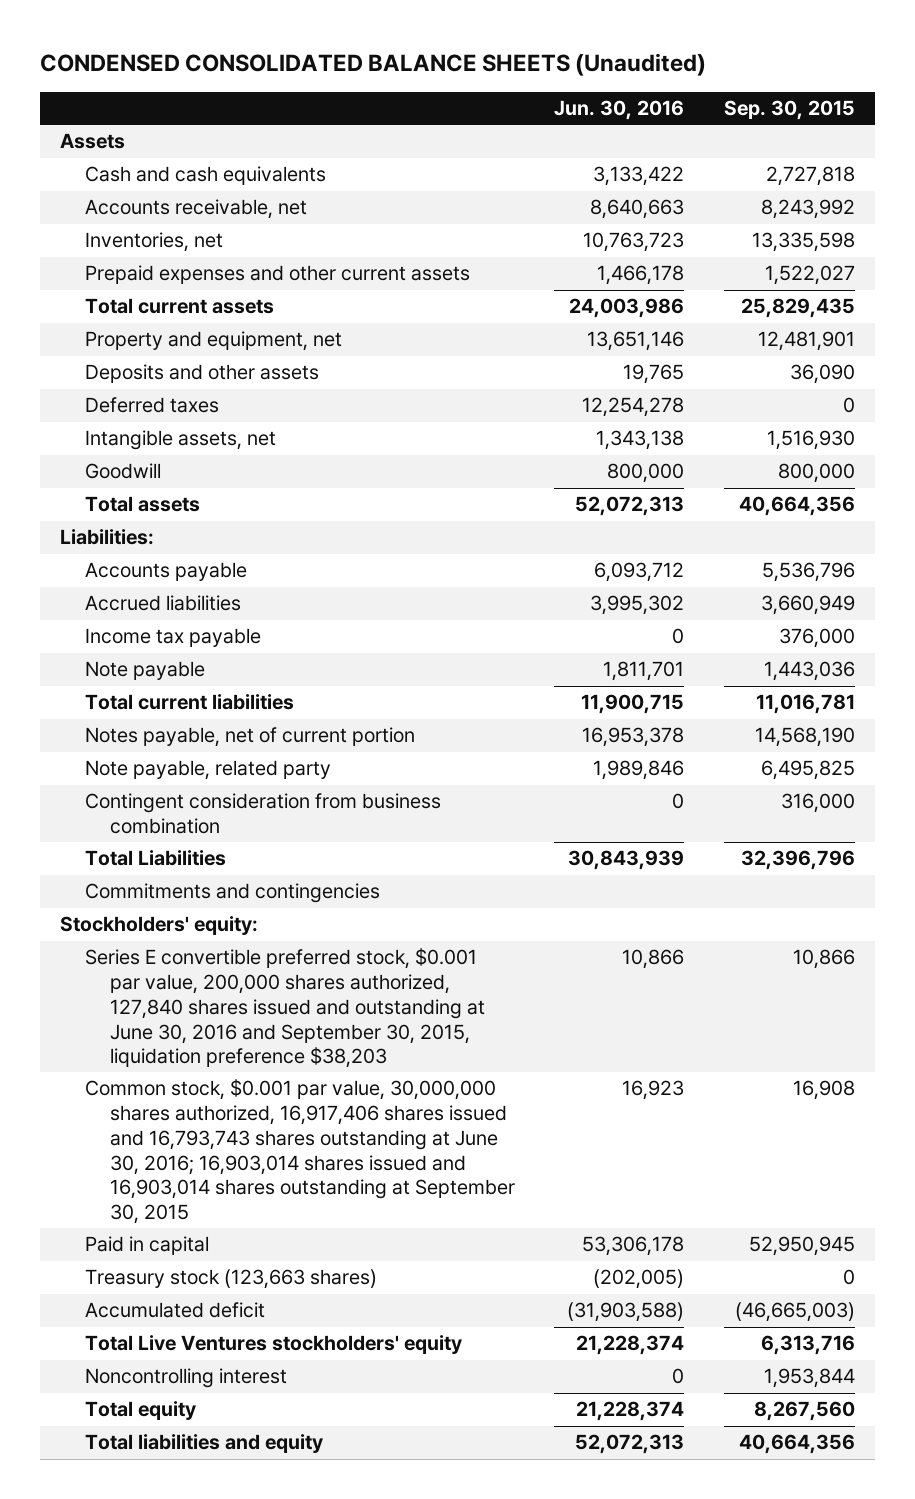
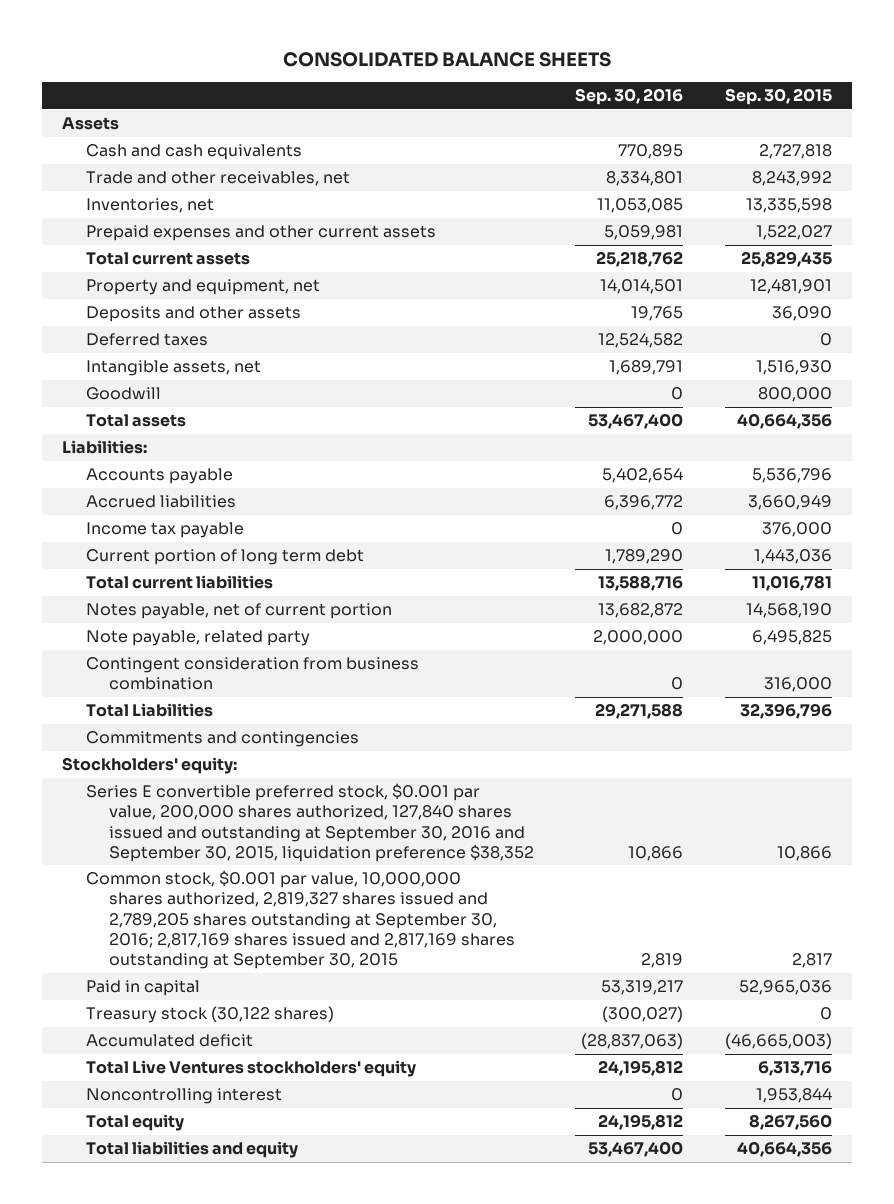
[40,53,707,77] CONDENSED CONSOLIDATED BALANCE SHEETS (Unaudited) -> [282,52,611,68] CONSOLIDATED BALANCE SHEETS
[554,99,685,120] Jun. 30, 2016 -> none
none -> [575,88,684,106] Sep. 30, 2016
[84,199,307,220] Accounts receivable, net -> [85,171,350,187] Trade and other receivables, net
[84,661,205,681] Note payable -> [85,549,364,566] Current portion of long term debt
[84,948,485,1069] Series E convertible preferred stock, $0.001 par value, 200,000 shares authorized, 127,840 shares issued and outstanding at June 30, 2016 and September 30, 2015, liquidation preference $38,203 -> [85,783,535,862] Series E convertible preferred stock, $0.001 par value, 200,000 shares authorized, 127,840 shares issued and outstanding at September 30, 2016 and September 30, 2015, liquidation preference $38,352
[84,1079,515,1225] Common stock, $0.001 par value, 30,000,000 shares authorized, 16,917,406 shares issued and 16,793,743 shares outstanding at June 30, 2016; 16,903,014 shares issued and 16,903,014 shares outstanding at September 30, 2015 -> [85,870,516,970] Common stock, $0.001 par value, 10,000,000 shares authorized, 2,819,327 shares issued and 2,789,205 shares outstanding at September 30, 2016; 2,817,169 shares issued and 2,817,169 shares outstanding at September 30, 2015
[793,1080,856,1101] 16,908 -> [791,953,832,969] 2,817
[749,1236,856,1257] 52,950,945 -> [738,980,832,996] 52,965,036
[84,1269,377,1290] Treasury stock (123,663 shares) -> [85,1006,334,1024] Treasury stock (30,122 shares)

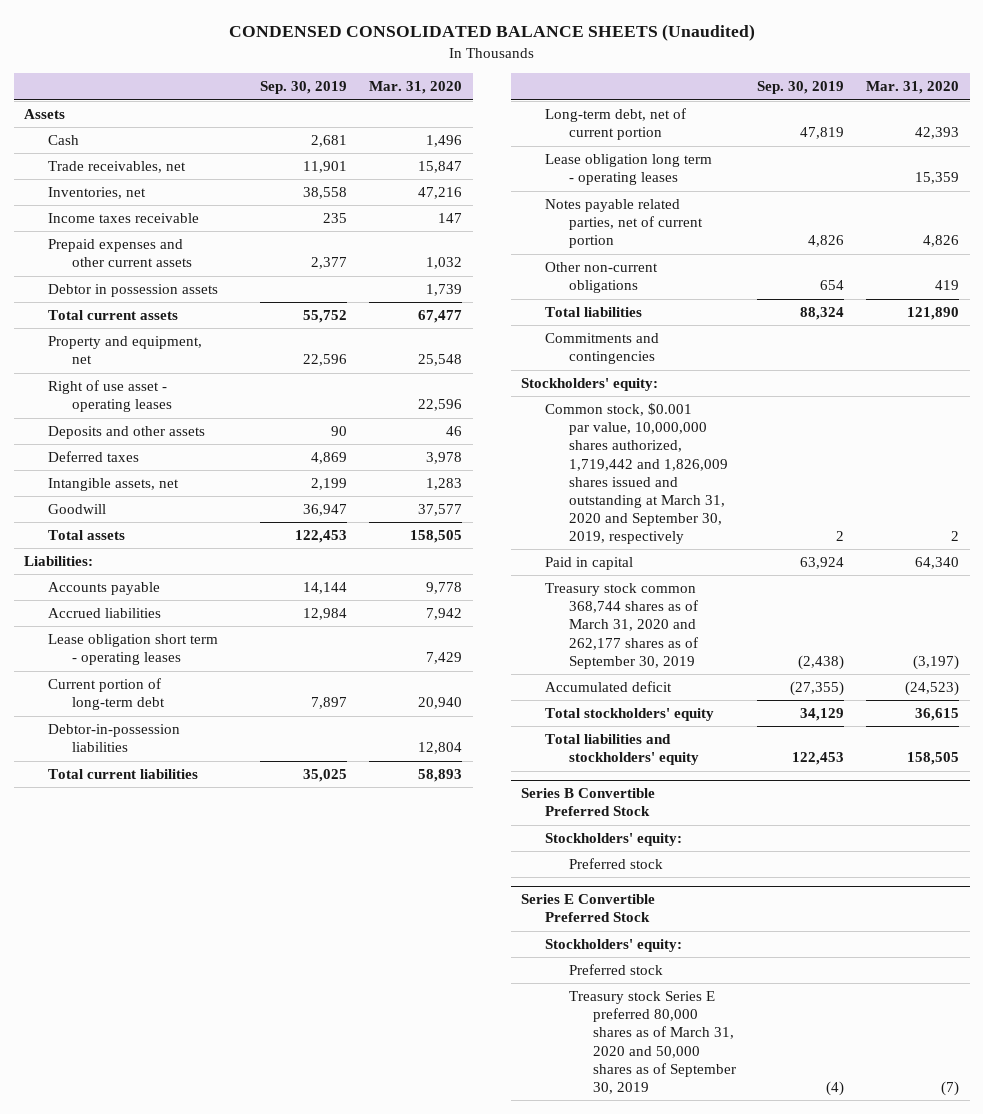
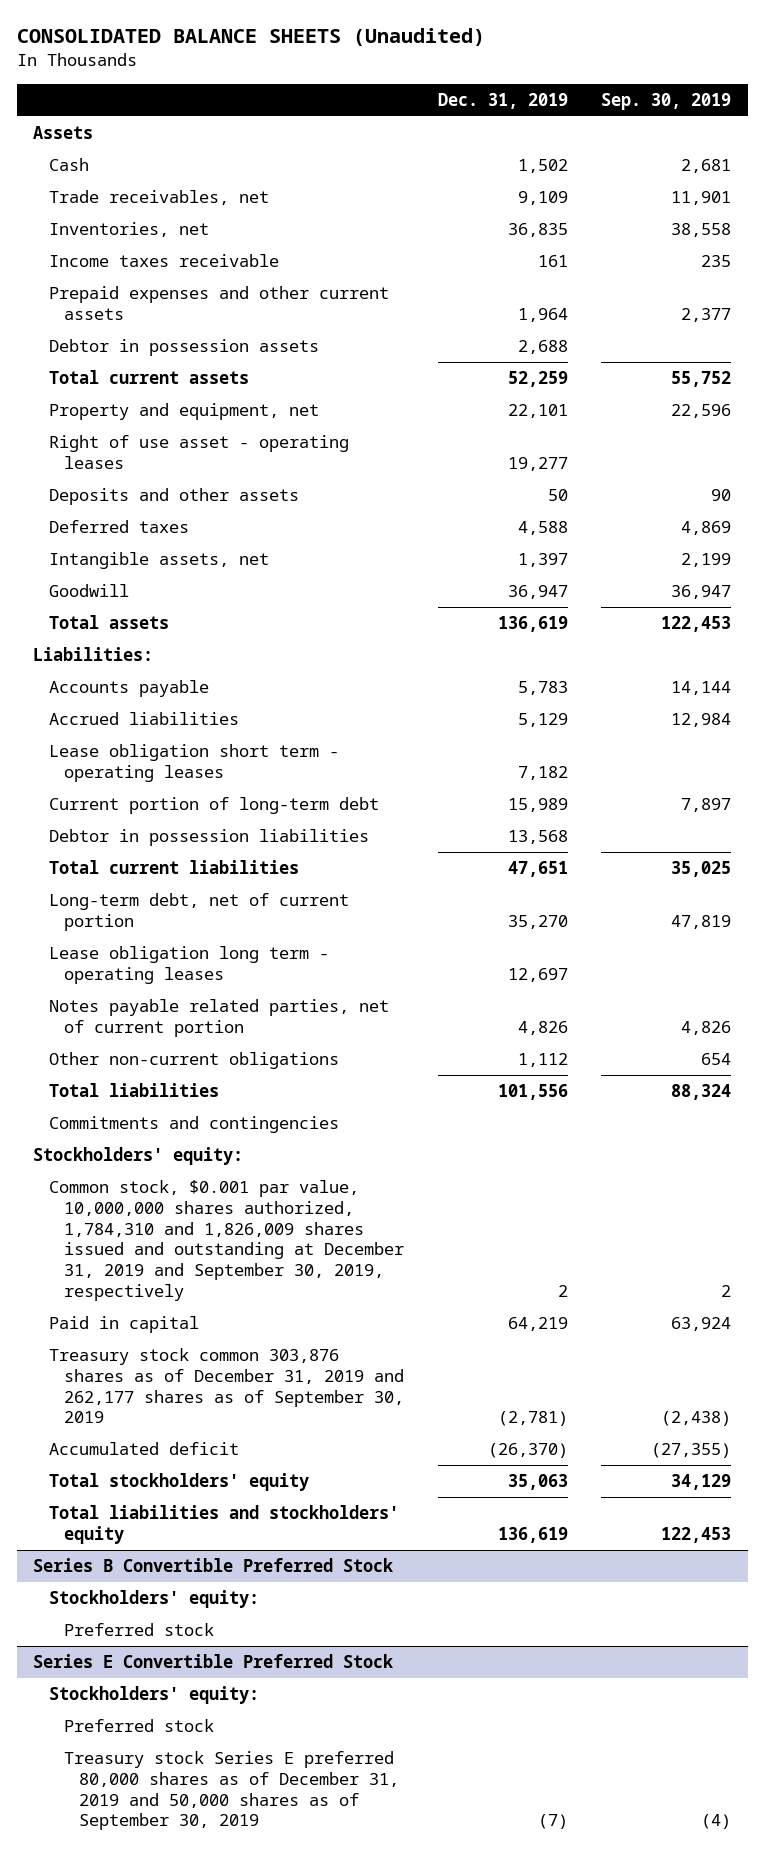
[228,24,755,42] CONDENSED CONSOLIDATED BALANCE SHEETS (Unaudited) -> [16,28,485,47] CONSOLIDATED BALANCE SHEETS (Unaudited)
[368,81,462,95] Mar. 31, 2020 -> none
none -> [437,92,568,109] Dec. 31, 2019
[48,724,181,753] Debtor-in-possession liabilities -> [48,829,369,847] Debtor in possession liabilities
[545,403,728,544] Common stock, $0.001 par value, 10,000,000 shares authorized, 1,719,442 and 1,826,009 shares issued and outstanding at March 31, 2020 and September 30, 2019, respectively -> [48,1180,404,1301] Common stock, $0.001 par value, 10,000,000 shares authorized, 1,784,310 and 1,826,009 shares issued and outstanding at December 31, 2019 and September 30, 2019, respectively
[545,583,698,669] Treasury stock common 368,744 shares as of March 31, 2020 and 262,177 shares as of September 30, 2019 -> [48,1348,404,1424] Treasury stock common 303,876 shares as of December 31, 2019 and 262,177 shares as of September 30, 2019
[568,991,736,1094] Treasury stock Series E preferred 80,000 shares as of March 31, 2020 and 50,000 shares as of September 30, 2019 -> [63,1751,400,1831] Treasury stock Series E preferred 80,000 shares as of December 31, 2019 and 50,000 shares as of September 30, 2019

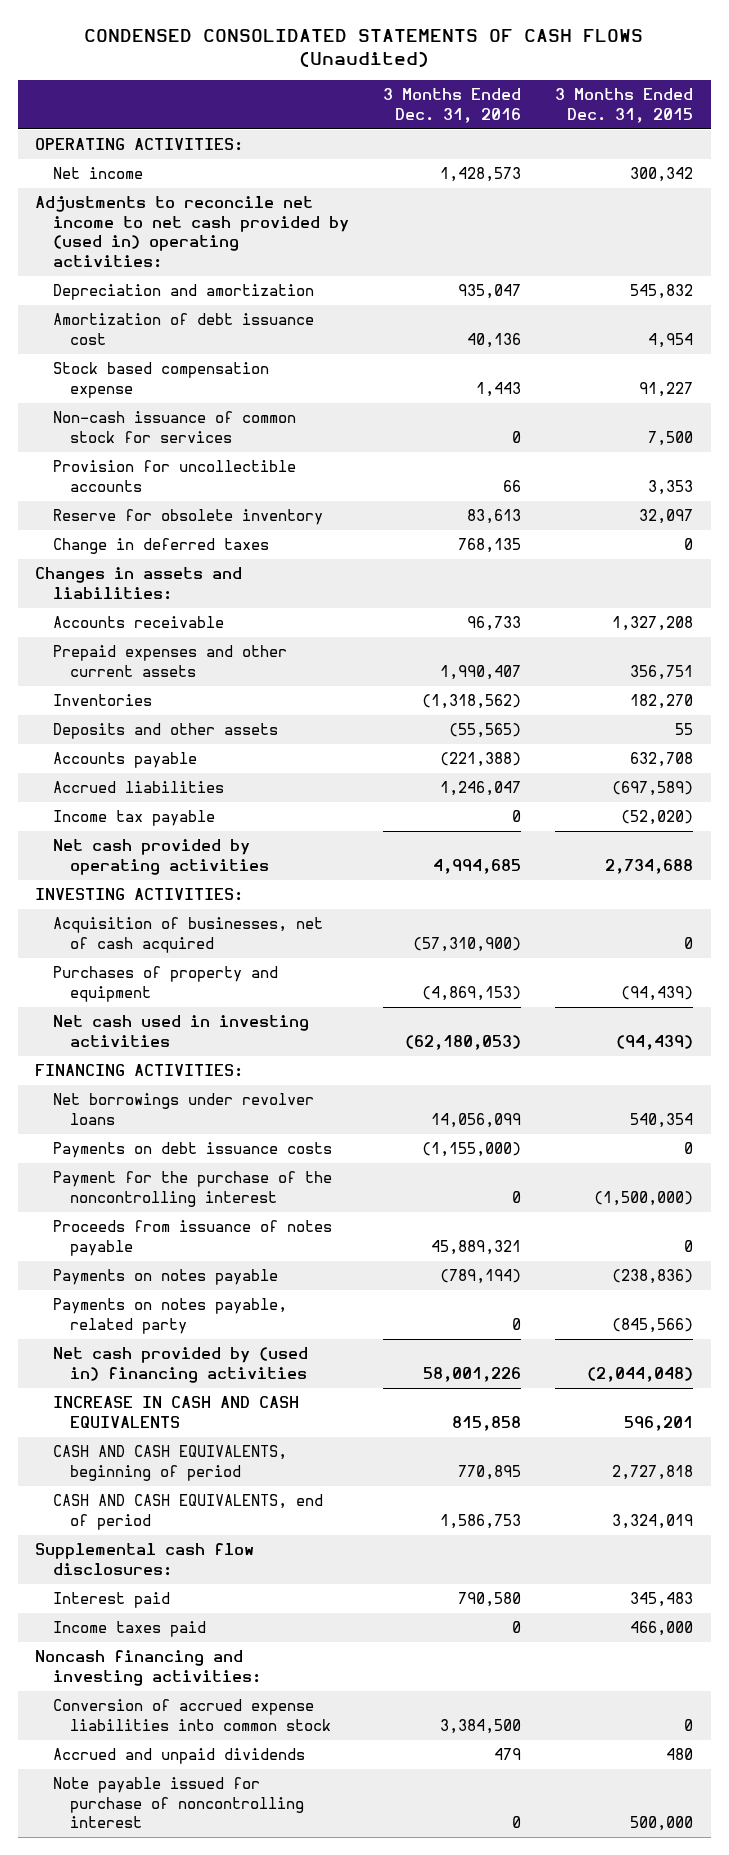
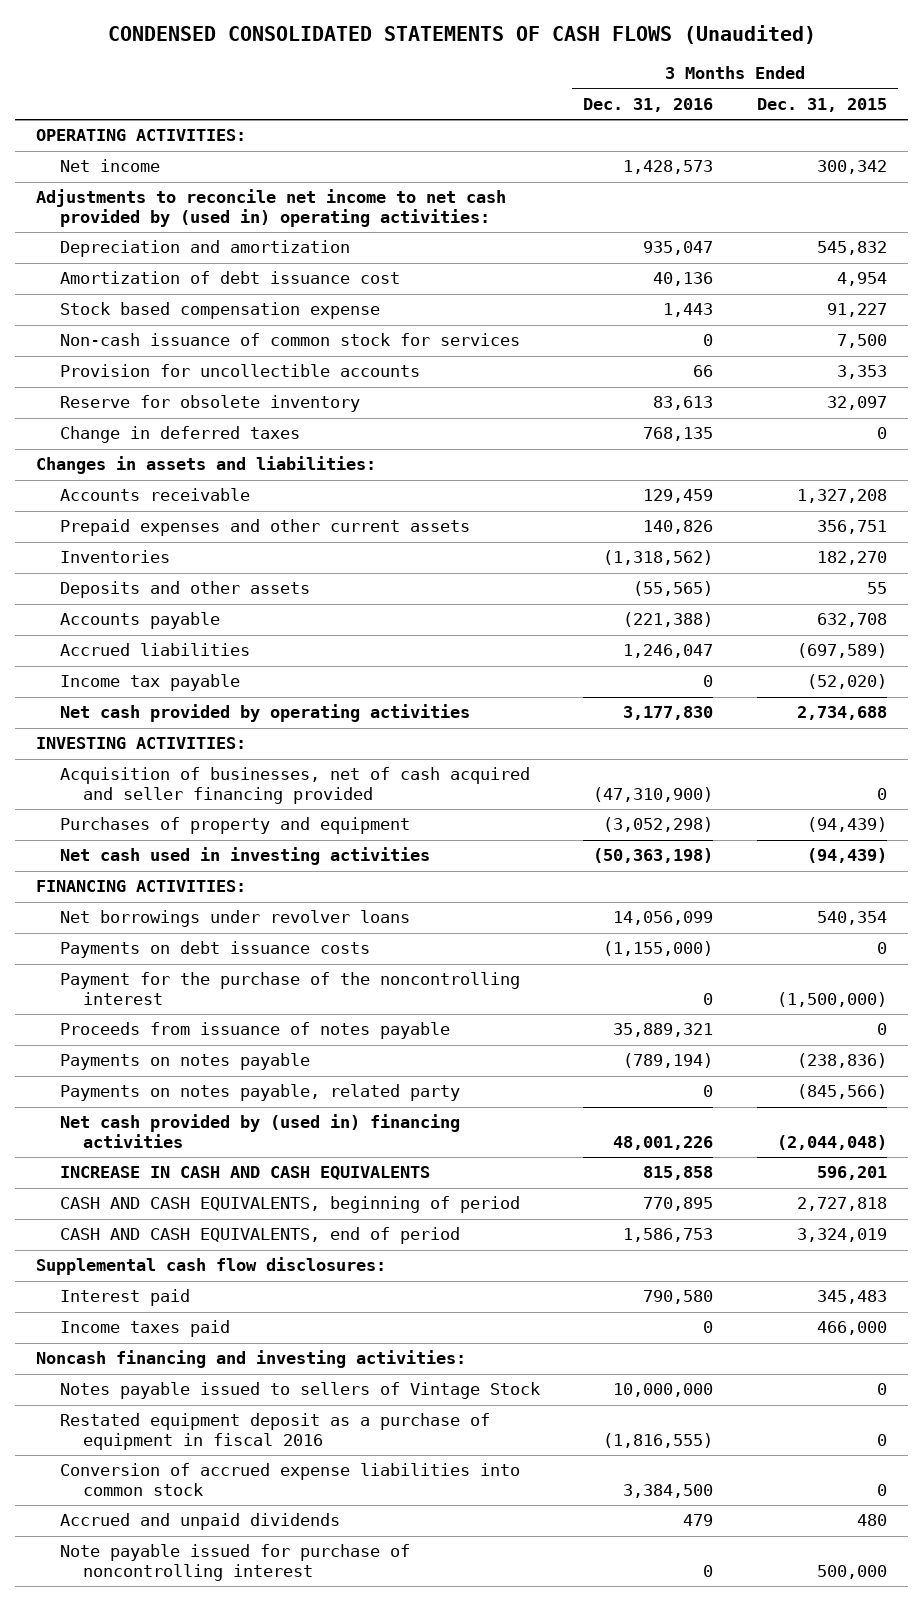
[467,616,522,632] 96,733 -> [643,489,714,504] 129,459
[440,664,522,680] 1,990,407 -> [643,520,714,535] 140,826
[433,858,522,874] 4,994,685 -> [623,706,714,721] 3,177,830
[52,917,323,953] Acquisition of businesses, net of cash acquired -> [59,767,530,805] Acquisition of businesses, net of cash acquired and seller financing provided
[413,936,522,952] (57,310,900) -> [593,787,714,803] (47,310,900)
[422,985,522,1001] (4,869,153) -> [603,817,714,833] (3,052,298)
[405,1034,522,1050] (62,180,053) -> [593,848,714,864] (50,363,198)
[431,1239,522,1255] 45,889,321 -> [613,1023,714,1038] 35,889,321
[423,1366,522,1382] 58,001,226 -> [613,1136,714,1151] 48,001,226
none -> [59,1382,540,1400] Notes payable issued to sellers of Vintage Stock
none -> [59,1413,490,1451] Restated equipment deposit as a purchase of equipment in fiscal 2016

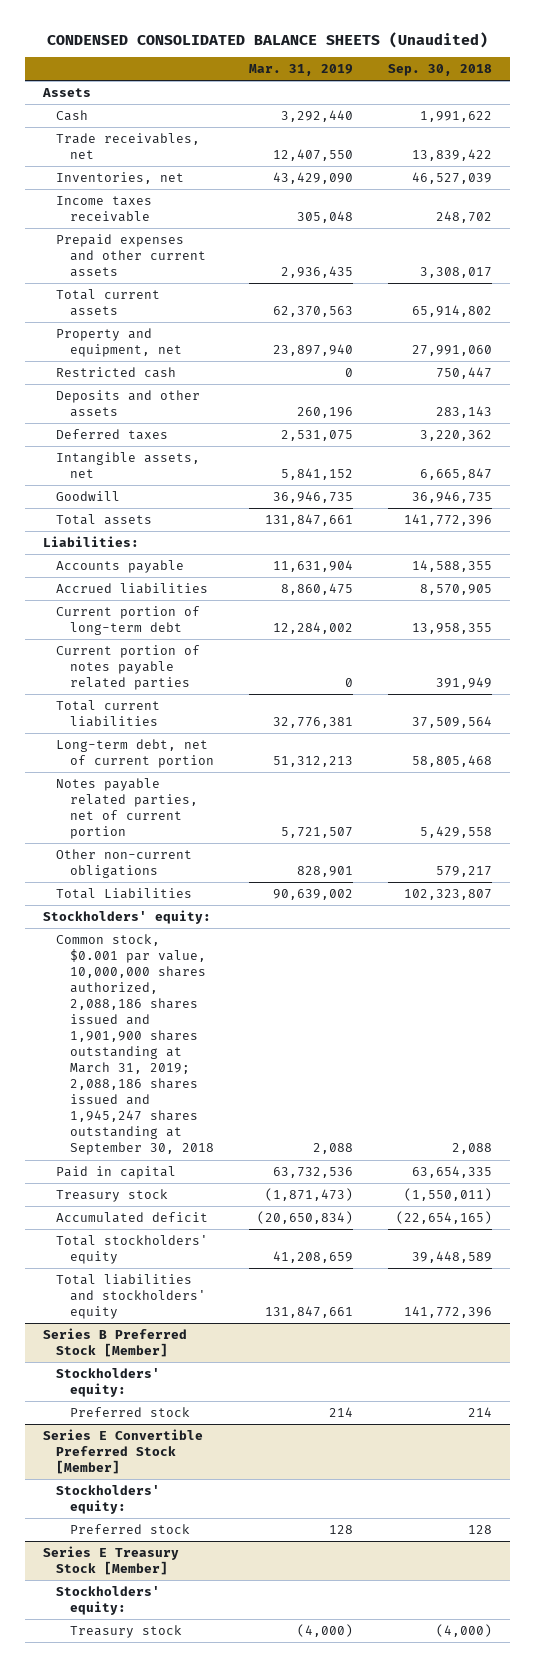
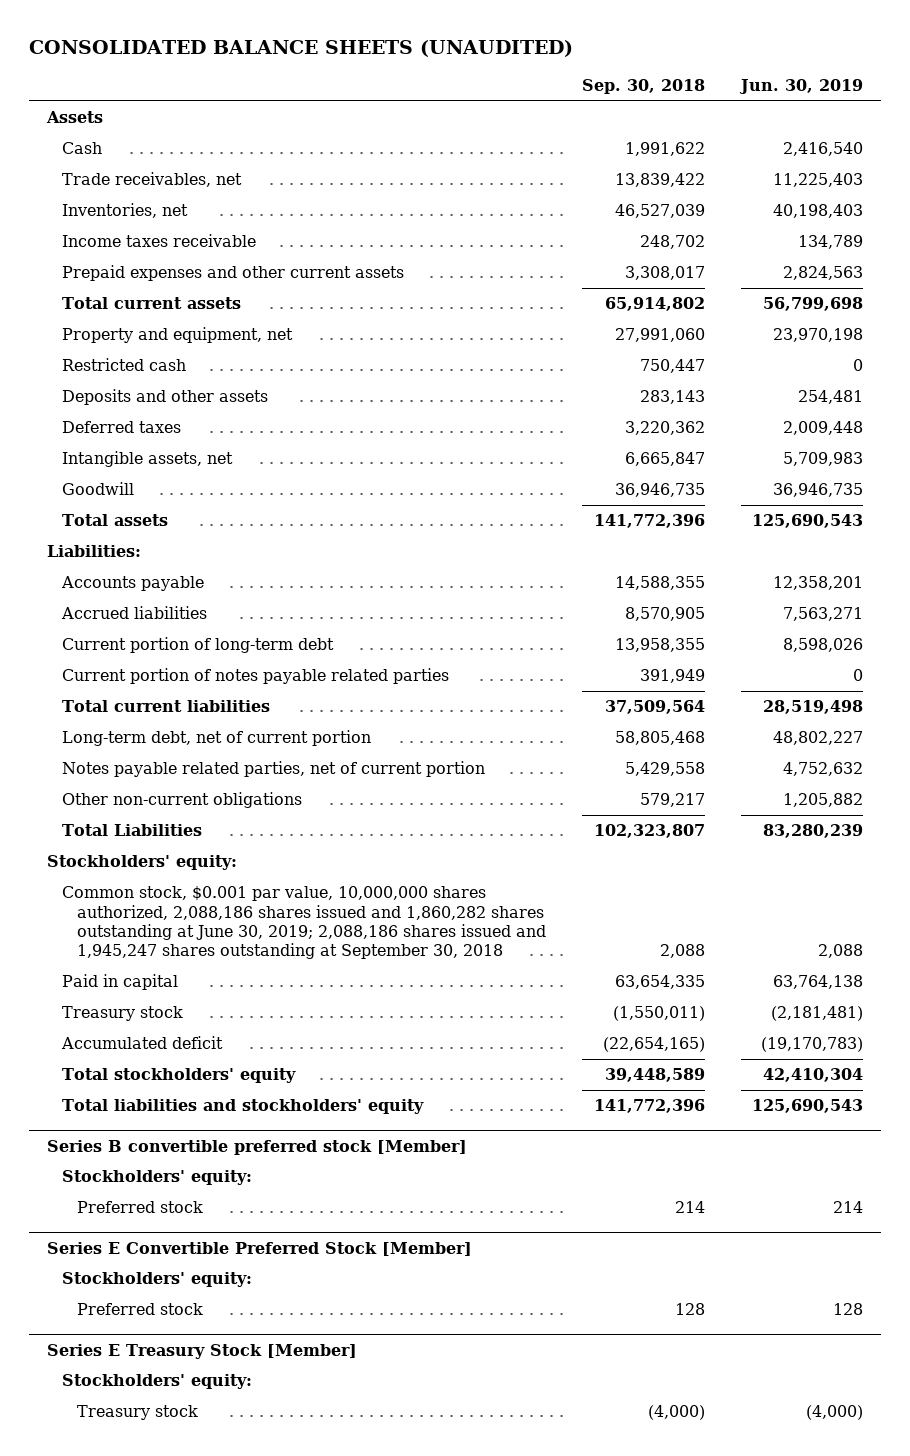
[46,31,488,48] CONDENSED CONSOLIDATED BALANCE SHEETS (Unaudited) -> [28,39,573,57] CONSOLIDATED BALANCE SHEETS (UNAUDITED)
[249,63,354,76] Mar. 31, 2019 -> none
none -> [739,79,864,95] Jun. 30, 2019
[56,933,214,1156] Common stock, $0.001 par value, 10,000,000 shares authorized, 2,088,186 shares issued and 1,901,900 shares outstanding at March 31, 2019; 2,088,186 shares issued and 1,945,247 shares outstanding at September 30, 2018 -> [61,886,547,960] Common stock, $0.001 par value, 10,000,000 shares authorized, 2,088,186 shares issued and 1,860,282 shares outstanding at June 30, 2019; 2,088,186 shares issued and 1,945,247 shares outstanding at September 30, 2018
[43,1327,188,1357] Series B Preferred Stock [Member] -> [46,1139,467,1155] Series B convertible preferred stock [Member]

